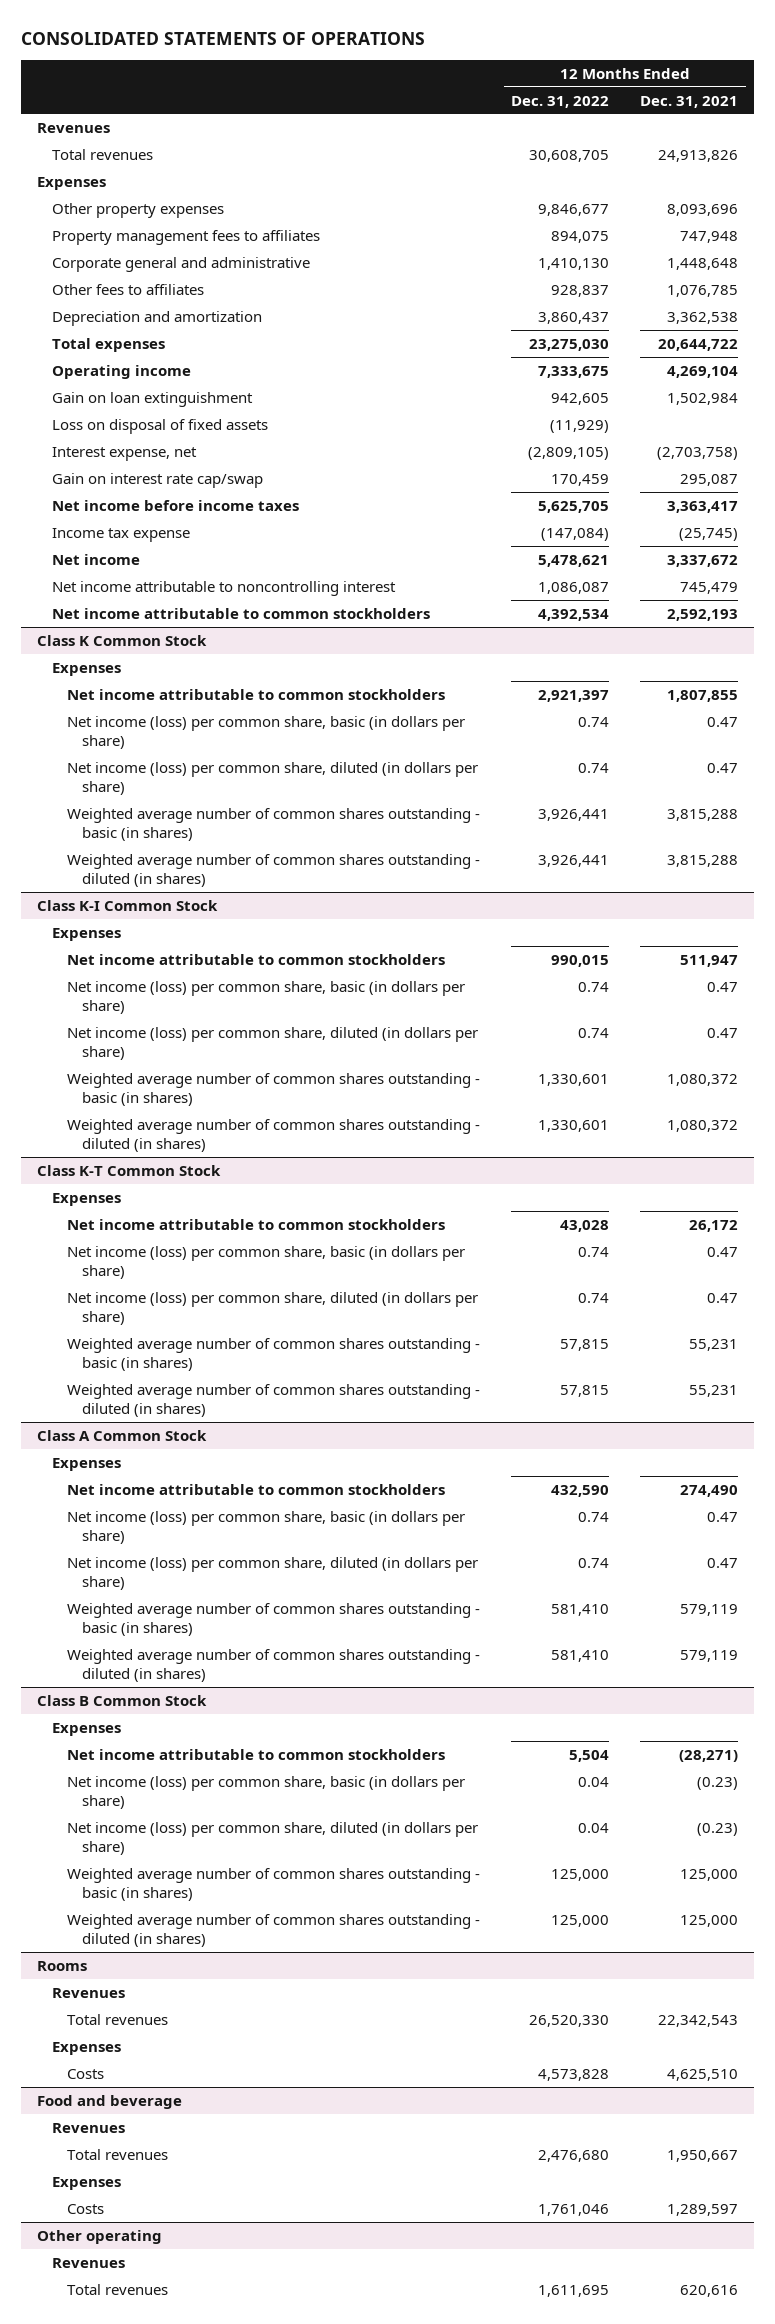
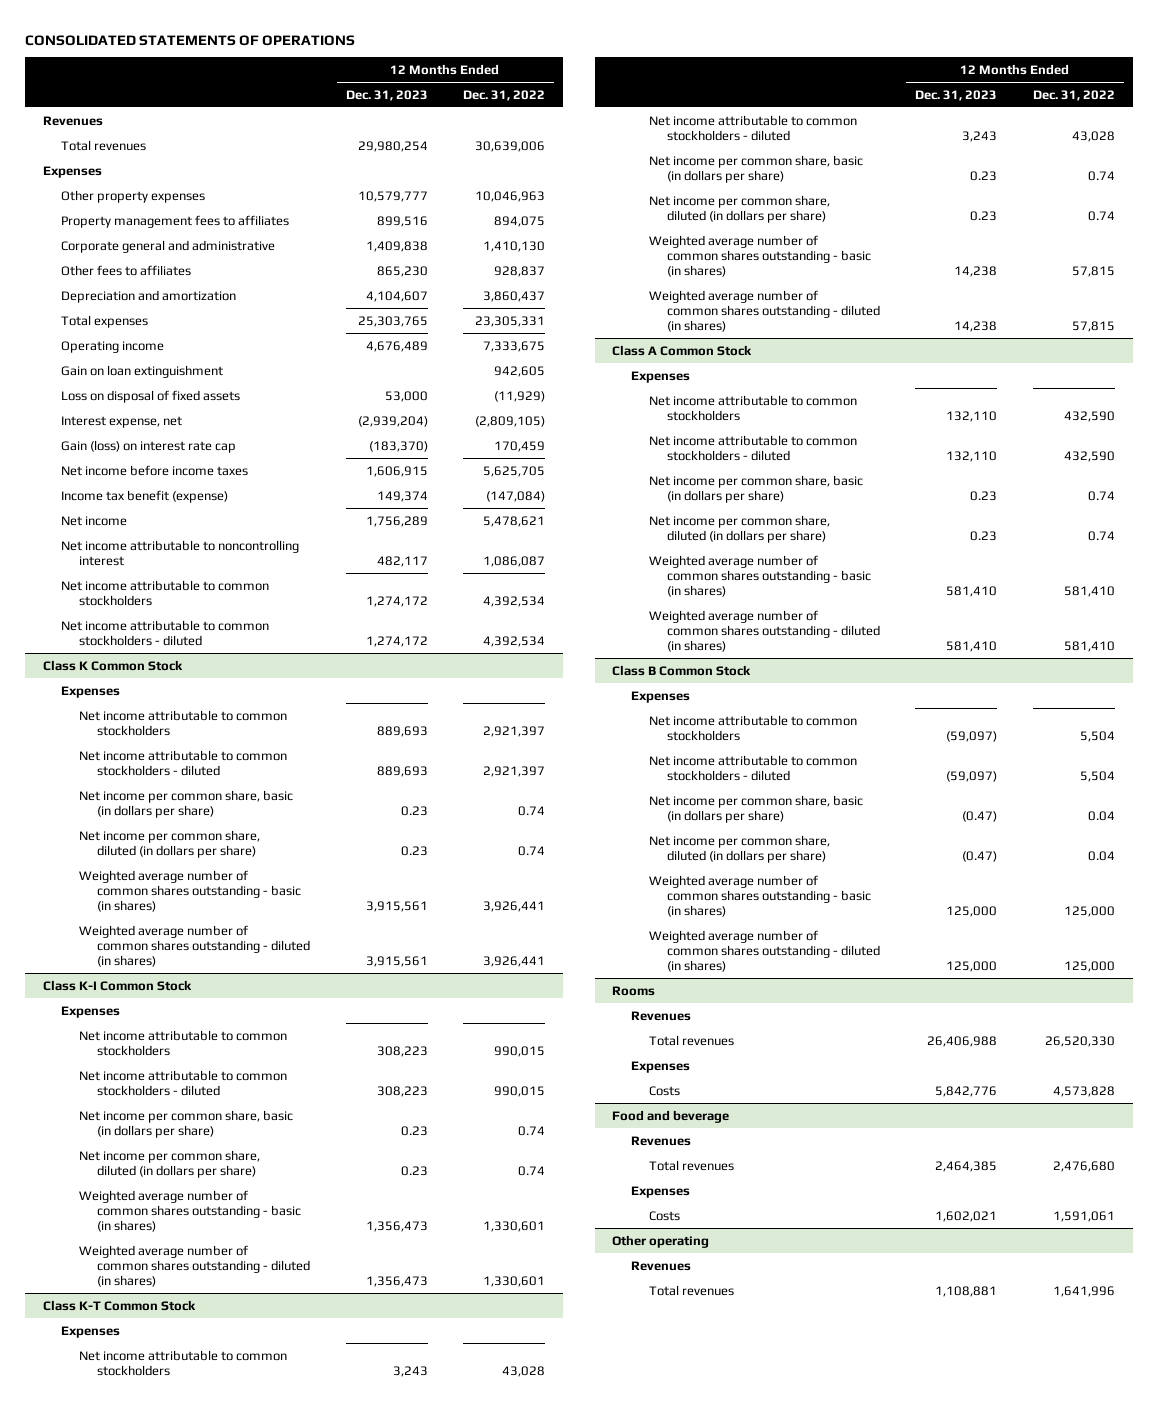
[640,95,739,108] Dec. 31, 2021 -> none
none -> [345,89,428,101] Dec. 31, 2023
[529,149,610,162] 30,608,705 -> [475,140,546,152] 30,639,006
[538,203,610,216] 9,846,677 -> [475,190,546,202] 10,046,963
[529,338,610,351] 23,275,030 -> [475,315,546,327] 23,305,331
[52,472,264,488] Gain on interest rate cap/swap -> [60,439,236,453] Gain (loss) on interest rate cap
[52,527,191,542] Income tax expense -> [60,489,228,503] Income tax benefit (expense)
none -> [60,619,269,646] Net income attributable to common stockholders - diluted
none -> [78,749,287,776] Net income attributable to common stockholders - diluted
[67,715,466,750] Net income (loss) per common share, basic (in dollars per share) -> [78,789,293,818] Net income per common share, basic (in dollars per share)
[67,761,479,796] Net income (loss) per common share, diluted (in dollars per share) -> [78,829,260,858] Net income per common share, diluted (in dollars per share)
none -> [78,1069,287,1096] Net income attributable to common stockholders - diluted
[67,980,466,1015] Net income (loss) per common share, basic (in dollars per share) -> [78,1109,293,1138] Net income per common share, basic (in dollars per share)
[67,1026,479,1061] Net income (loss) per common share, diluted (in dollars per share) -> [78,1149,260,1178] Net income per common share, diluted (in dollars per share)
none -> [648,114,857,141] Net income attributable to common stockholders - diluted
[67,1245,466,1280] Net income (loss) per common share, basic (in dollars per share) -> [648,154,863,183] Net income per common share, basic (in dollars per share)
[67,1291,479,1326] Net income (loss) per common share, diluted (in dollars per share) -> [648,194,830,223] Net income per common share, diluted (in dollars per share)
none -> [648,434,857,461] Net income attributable to common stockholders - diluted
[67,1510,466,1545] Net income (loss) per common share, basic (in dollars per share) -> [648,474,863,503] Net income per common share, basic (in dollars per share)
[67,1556,479,1591] Net income (loss) per common share, diluted (in dollars per share) -> [648,514,830,543] Net income per common share, diluted (in dollars per share)
none -> [648,754,857,781] Net income attributable to common stockholders - diluted
[67,1775,466,1810] Net income (loss) per common share, basic (in dollars per share) -> [648,794,863,823] Net income per common share, basic (in dollars per share)
[67,1821,479,1856] Net income (loss) per common share, diluted (in dollars per share) -> [648,834,830,863] Net income per common share, diluted (in dollars per share)
[538,2203,610,2216] 1,761,046 -> [1052,1210,1115,1222] 1,591,061
[538,2284,610,2297] 1,611,695 -> [1052,1285,1115,1297] 1,641,996

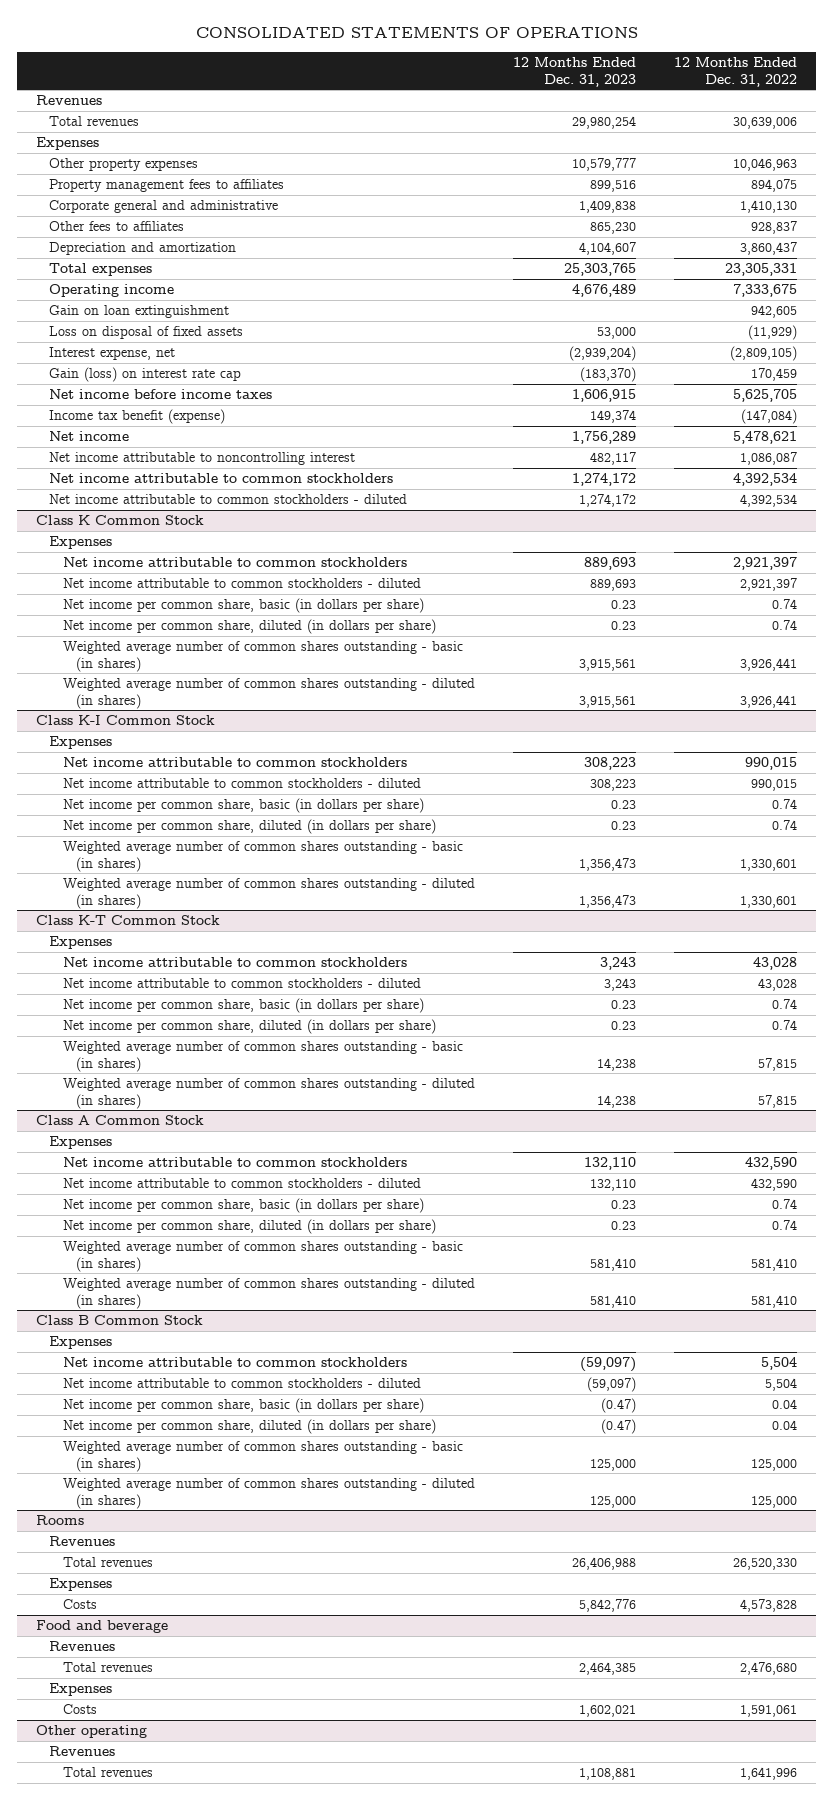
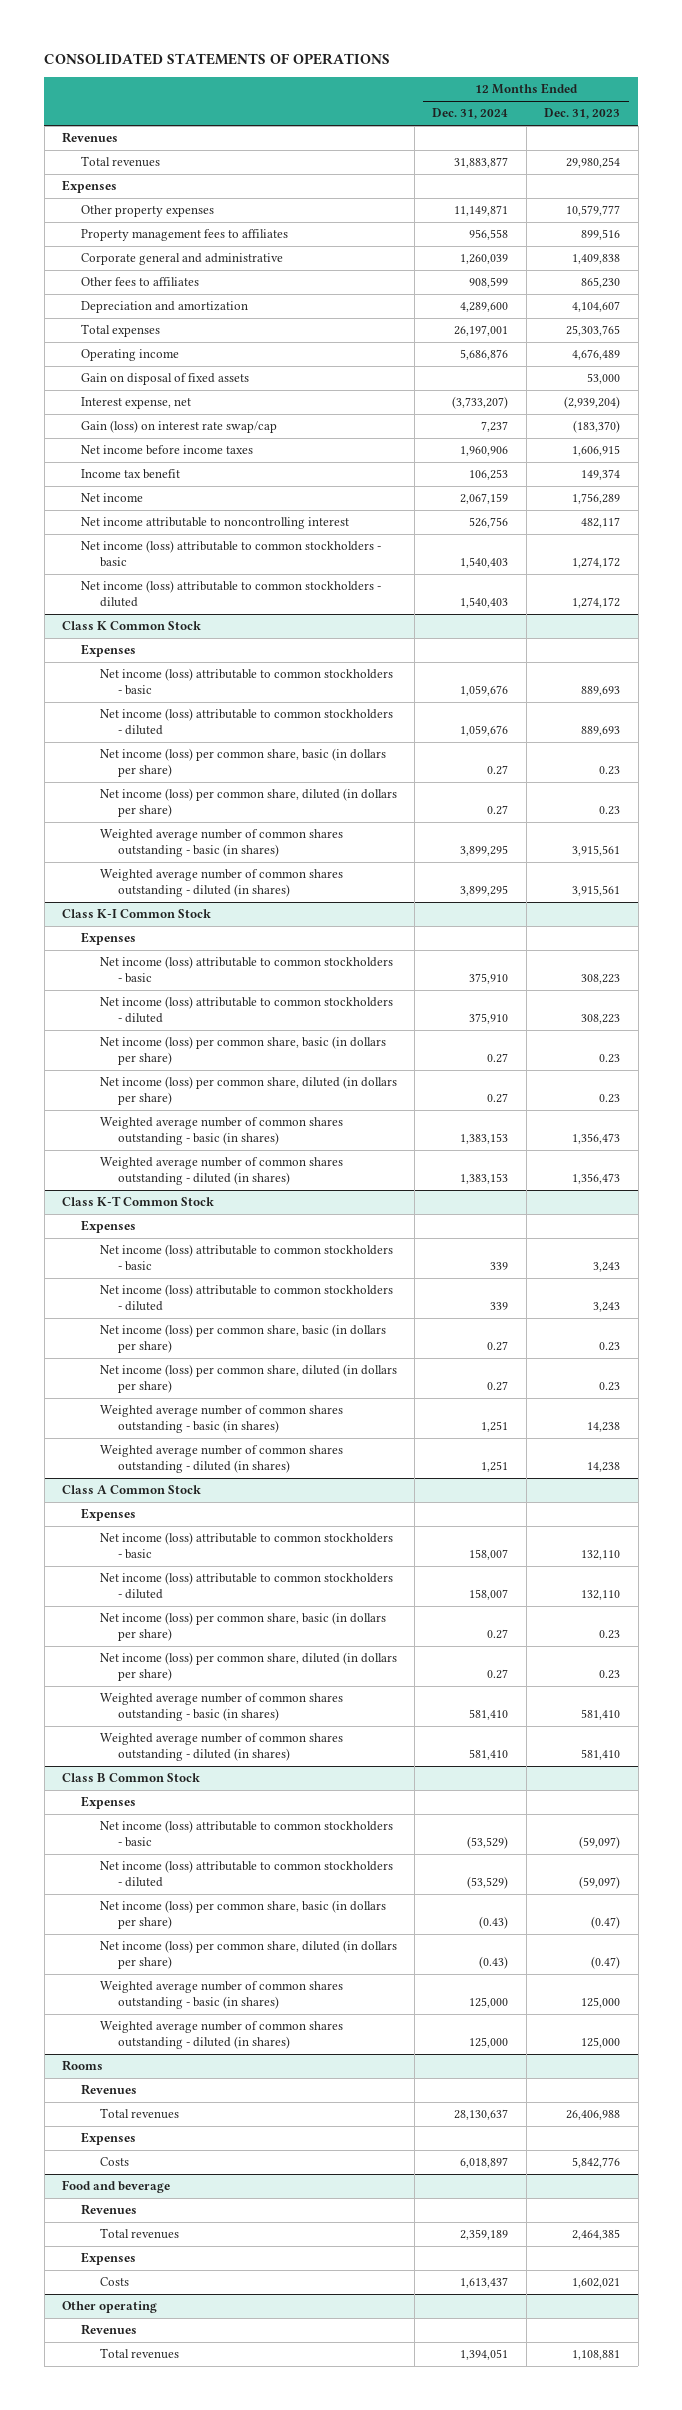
[674,56,798,87] 12 Months Ended Dec. 31, 2022 -> none
none -> [432,108,509,120] Dec. 31, 2024
[49,305,230,319] Gain on loan extinguishment -> none
[49,326,244,340] Loss on disposal of fixed assets -> [80,373,249,386] Gain on disposal of fixed assets
[49,367,242,383] Gain (loss) on interest rate cap -> [80,420,277,434] Gain (loss) on interest rate swap/cap
[49,409,226,425] Income tax benefit (expense) -> [80,469,180,480] Income tax benefit
[49,473,394,484] Net income attributable to common stockholders -> [80,540,381,568] Net income (loss) attributable to common stockholders - basic
[49,494,408,505] Net income attributable to common stockholders - diluted -> [80,580,381,608] Net income (loss) attributable to common stockholders - diluted
[62,557,407,568] Net income attributable to common stockholders -> [99,668,393,696] Net income (loss) attributable to common stockholders - basic
[62,578,421,589] Net income attributable to common stockholders - diluted -> [99,708,393,736] Net income (loss) attributable to common stockholders - diluted
[62,598,424,614] Net income per common share, basic (in dollars per share) -> [99,748,386,778] Net income (loss) per common share, basic (in dollars per share)
[62,619,436,635] Net income per common share, diluted (in dollars per share) -> [99,788,397,818] Net income (loss) per common share, diluted (in dollars per share)
[62,757,407,768] Net income attributable to common stockholders -> [99,956,393,984] Net income (loss) attributable to common stockholders - basic
[62,778,421,789] Net income attributable to common stockholders - diluted -> [99,996,393,1024] Net income (loss) attributable to common stockholders - diluted
[62,798,424,814] Net income per common share, basic (in dollars per share) -> [99,1036,386,1066] Net income (loss) per common share, basic (in dollars per share)
[62,819,436,835] Net income per common share, diluted (in dollars per share) -> [99,1076,397,1106] Net income (loss) per common share, diluted (in dollars per share)
[62,957,407,968] Net income attributable to common stockholders -> [99,1244,393,1272] Net income (loss) attributable to common stockholders - basic
[62,978,421,989] Net income attributable to common stockholders - diluted -> [99,1284,393,1312] Net income (loss) attributable to common stockholders - diluted
[62,998,424,1014] Net income per common share, basic (in dollars per share) -> [99,1324,386,1354] Net income (loss) per common share, basic (in dollars per share)
[62,1019,436,1035] Net income per common share, diluted (in dollars per share) -> [99,1364,397,1394] Net income (loss) per common share, diluted (in dollars per share)
[62,1157,407,1168] Net income attributable to common stockholders -> [99,1532,393,1560] Net income (loss) attributable to common stockholders - basic
[62,1178,421,1189] Net income attributable to common stockholders - diluted -> [99,1572,393,1600] Net income (loss) attributable to common stockholders - diluted
[62,1198,424,1214] Net income per common share, basic (in dollars per share) -> [99,1612,386,1642] Net income (loss) per common share, basic (in dollars per share)
[62,1219,436,1235] Net income per common share, diluted (in dollars per share) -> [99,1652,397,1682] Net income (loss) per common share, diluted (in dollars per share)
[62,1357,407,1368] Net income attributable to common stockholders -> [99,1820,393,1848] Net income (loss) attributable to common stockholders - basic
[62,1378,421,1389] Net income attributable to common stockholders - diluted -> [99,1860,393,1888] Net income (loss) attributable to common stockholders - diluted
[62,1398,424,1414] Net income per common share, basic (in dollars per share) -> [99,1900,386,1930] Net income (loss) per common share, basic (in dollars per share)
[62,1419,436,1435] Net income per common share, diluted (in dollars per share) -> [99,1940,397,1970] Net income (loss) per common share, diluted (in dollars per share)

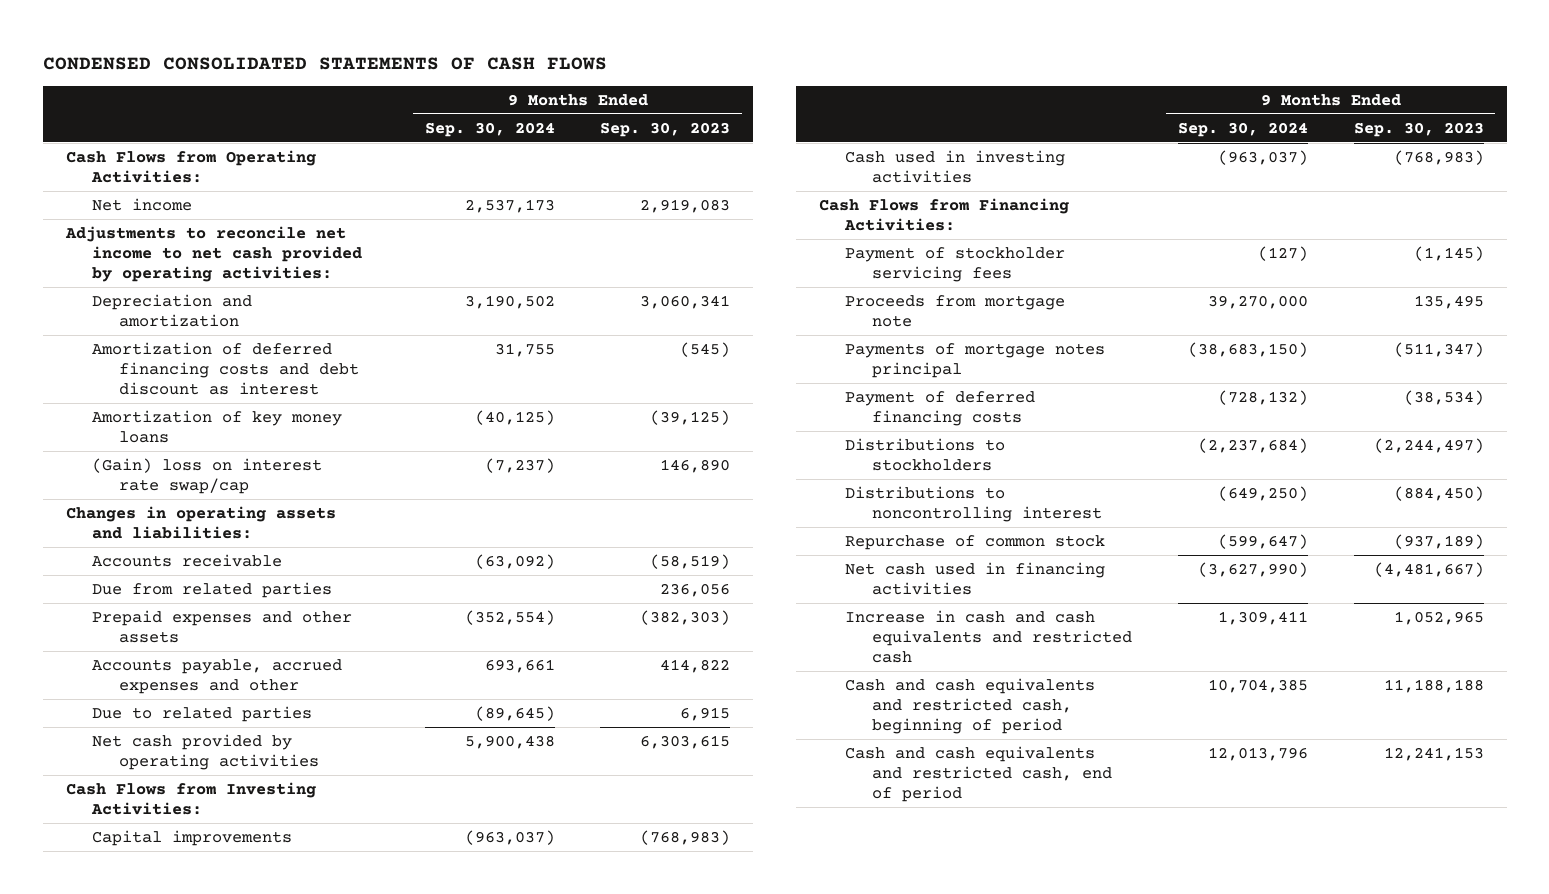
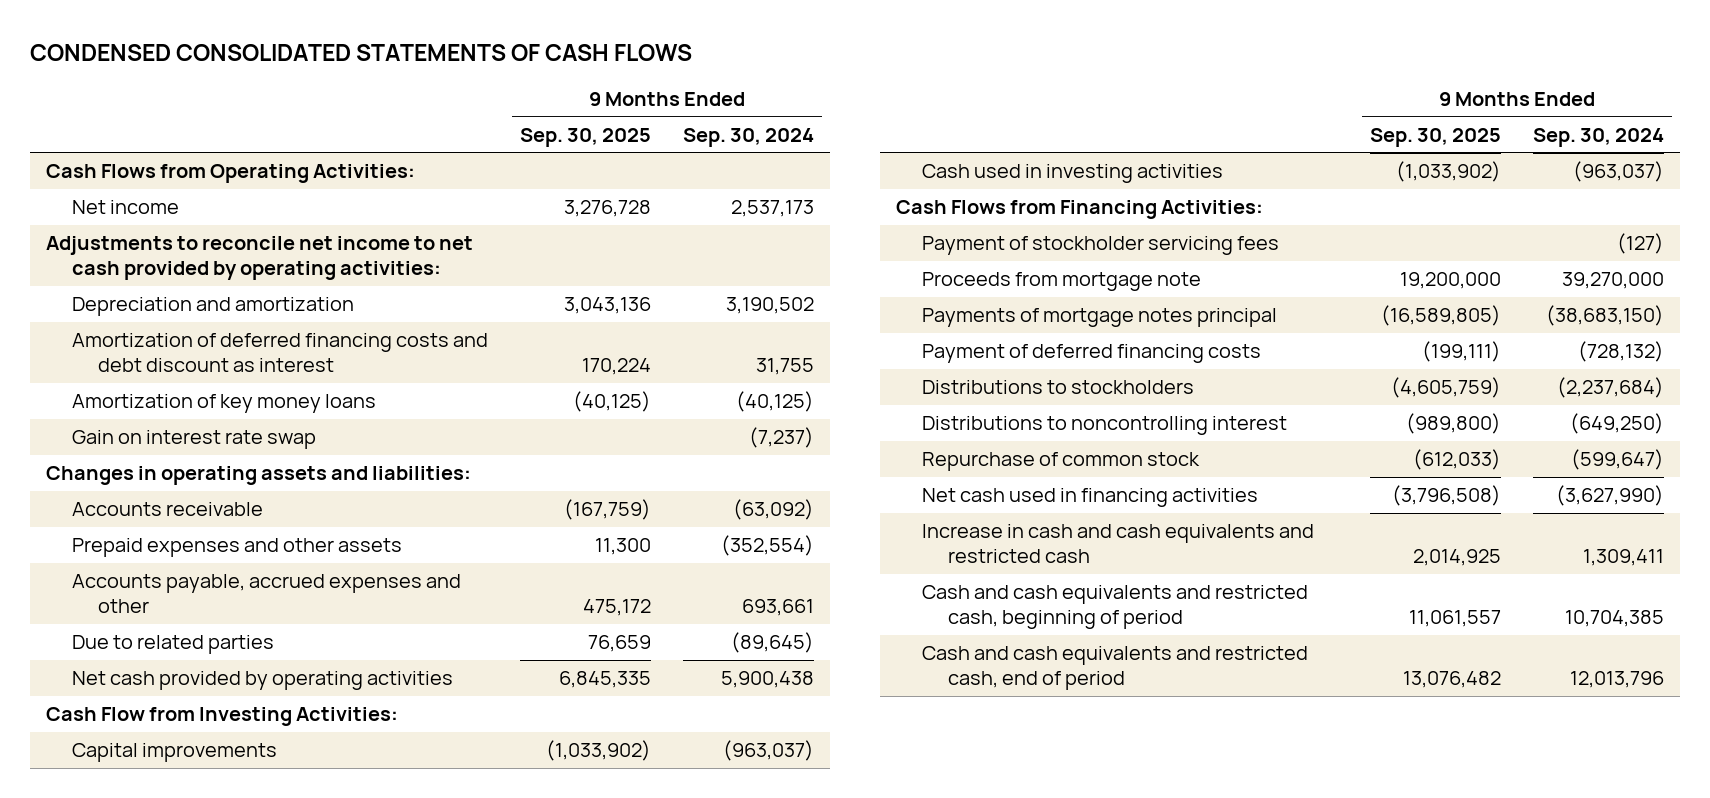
[600,121,731,137] Sep. 30, 2023 -> none
none -> [519,127,651,147] Sep. 30, 2025
[92,457,323,494] (Gain) loss on interest rate swap/cap -> [71,430,316,450] Gain on interest rate swap
[92,581,333,598] Due from related parties -> none
[65,781,316,815] Cash Flows from Investing Activities: -> [45,707,398,727] Cash Flow from Investing Activities:

